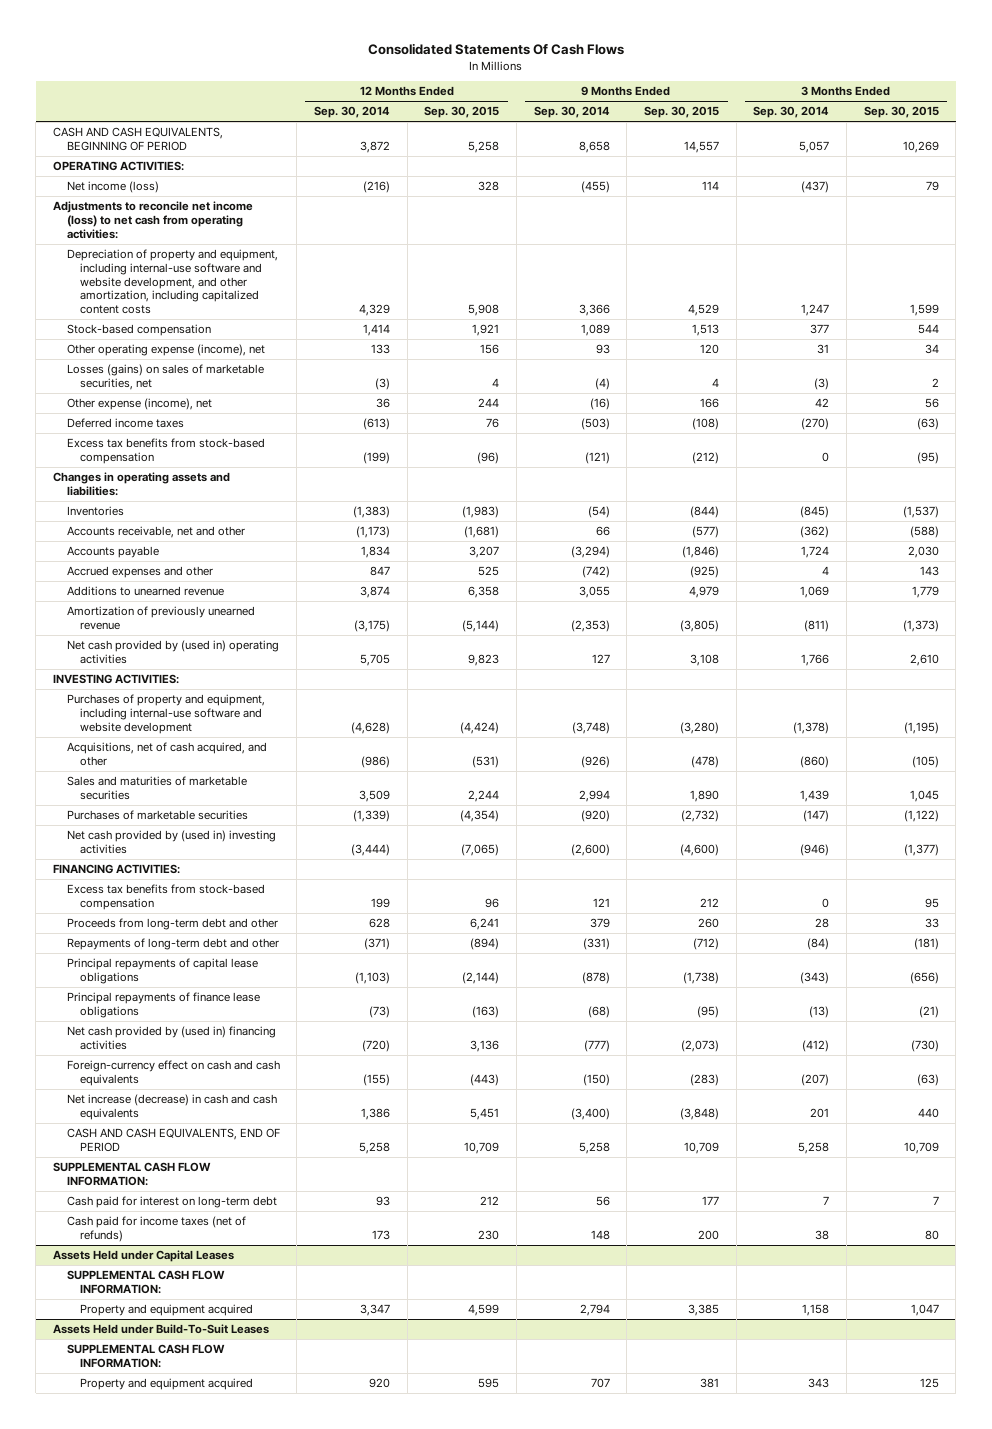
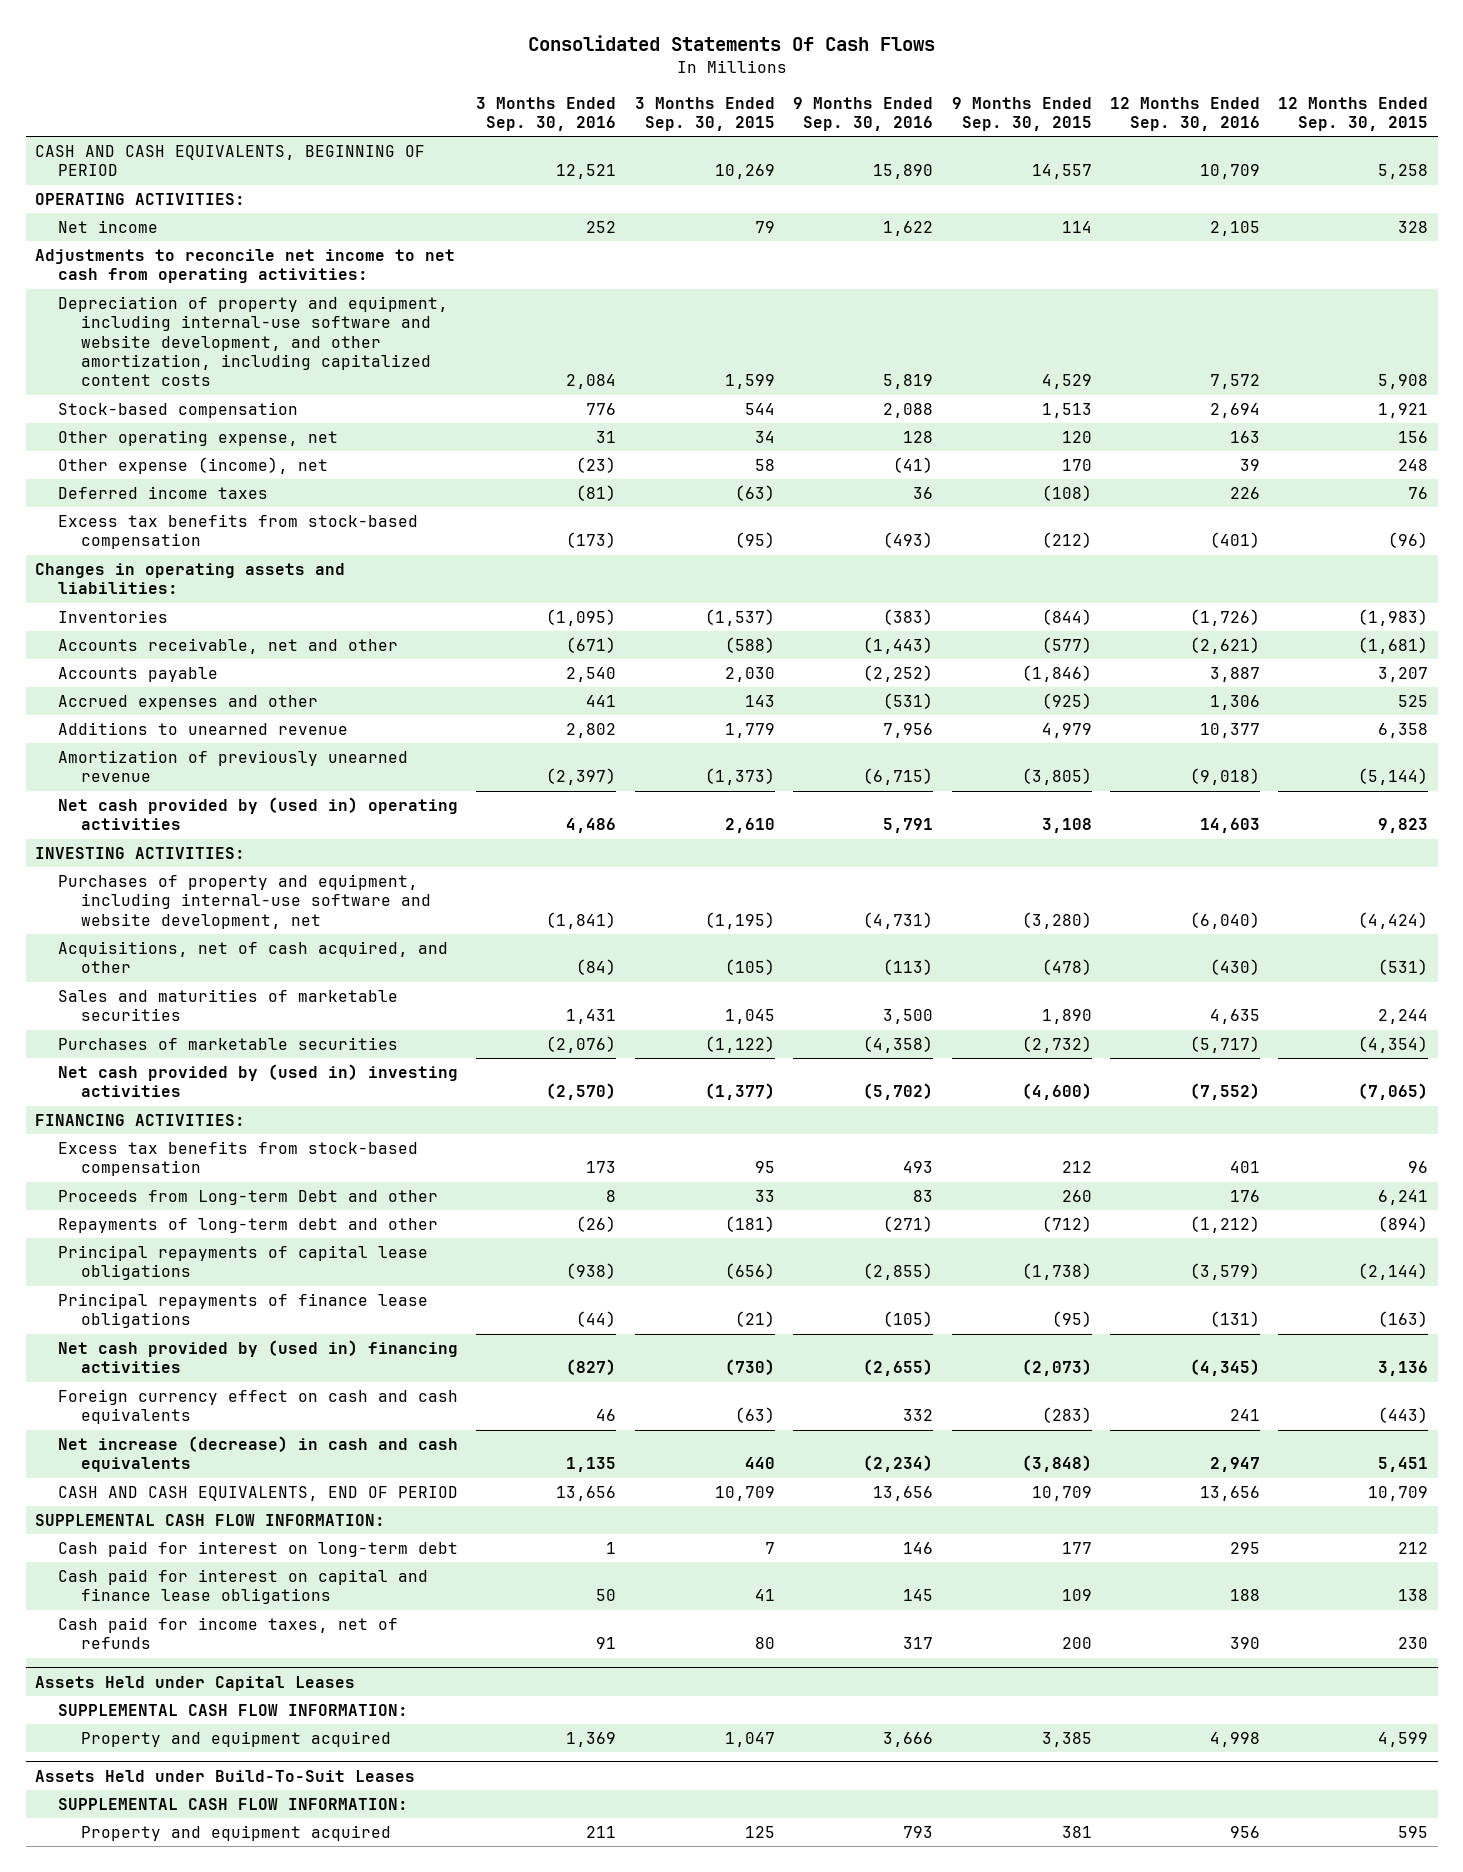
[313,106,390,119] Sep. 30, 2014 -> none
[533,106,610,119] Sep. 30, 2014 -> none
[753,106,830,119] Sep. 30, 2014 -> none
none -> [476,96,617,132] 3 Months Ended Sep. 30, 2016
none -> [793,96,934,132] 9 Months Ended Sep. 30, 2016
none -> [1109,96,1260,132] 12 Months Ended Sep. 30, 2016
[66,181,159,194] Net income (loss) -> [58,220,159,234] Net income
[52,201,253,239] Adjustments to reconcile net income (loss) to net cash from operating activities: -> [34,249,455,284] Adjustments to reconcile net income to net cash from operating activities:
[66,364,264,390] Losses (gains) on sales of marketable securities, net -> none
[66,344,265,357] Other operating expense (income), net -> [58,430,339,447] Other operating expense, net
[478,398,500,408] 244 -> [1398,459,1429,472] 248
[700,398,720,409] 166 -> [1061,459,1092,472] 170
[924,398,939,409] 56 -> [754,459,775,472] 58
[66,694,265,734] Purchases of property and equipment, including internal-use software and website development -> [58,874,432,929] Purchases of property and equipment, including internal-use software and website development, net
[66,918,278,931] Proceeds from long-term debt and other -> [58,1190,439,1206] Proceeds from Long-term Debt and other
[66,1060,280,1086] Foreign-currency effect on cash and cash equivalents -> [58,1389,459,1425] Foreign currency effect on cash and cash equivalents
none -> [58,1569,429,1605] Cash paid for interest on capital and finance lease obligations
[66,1216,246,1242] Cash paid for income taxes (net of refunds) -> [58,1617,399,1650] Cash paid for income taxes, net of refunds

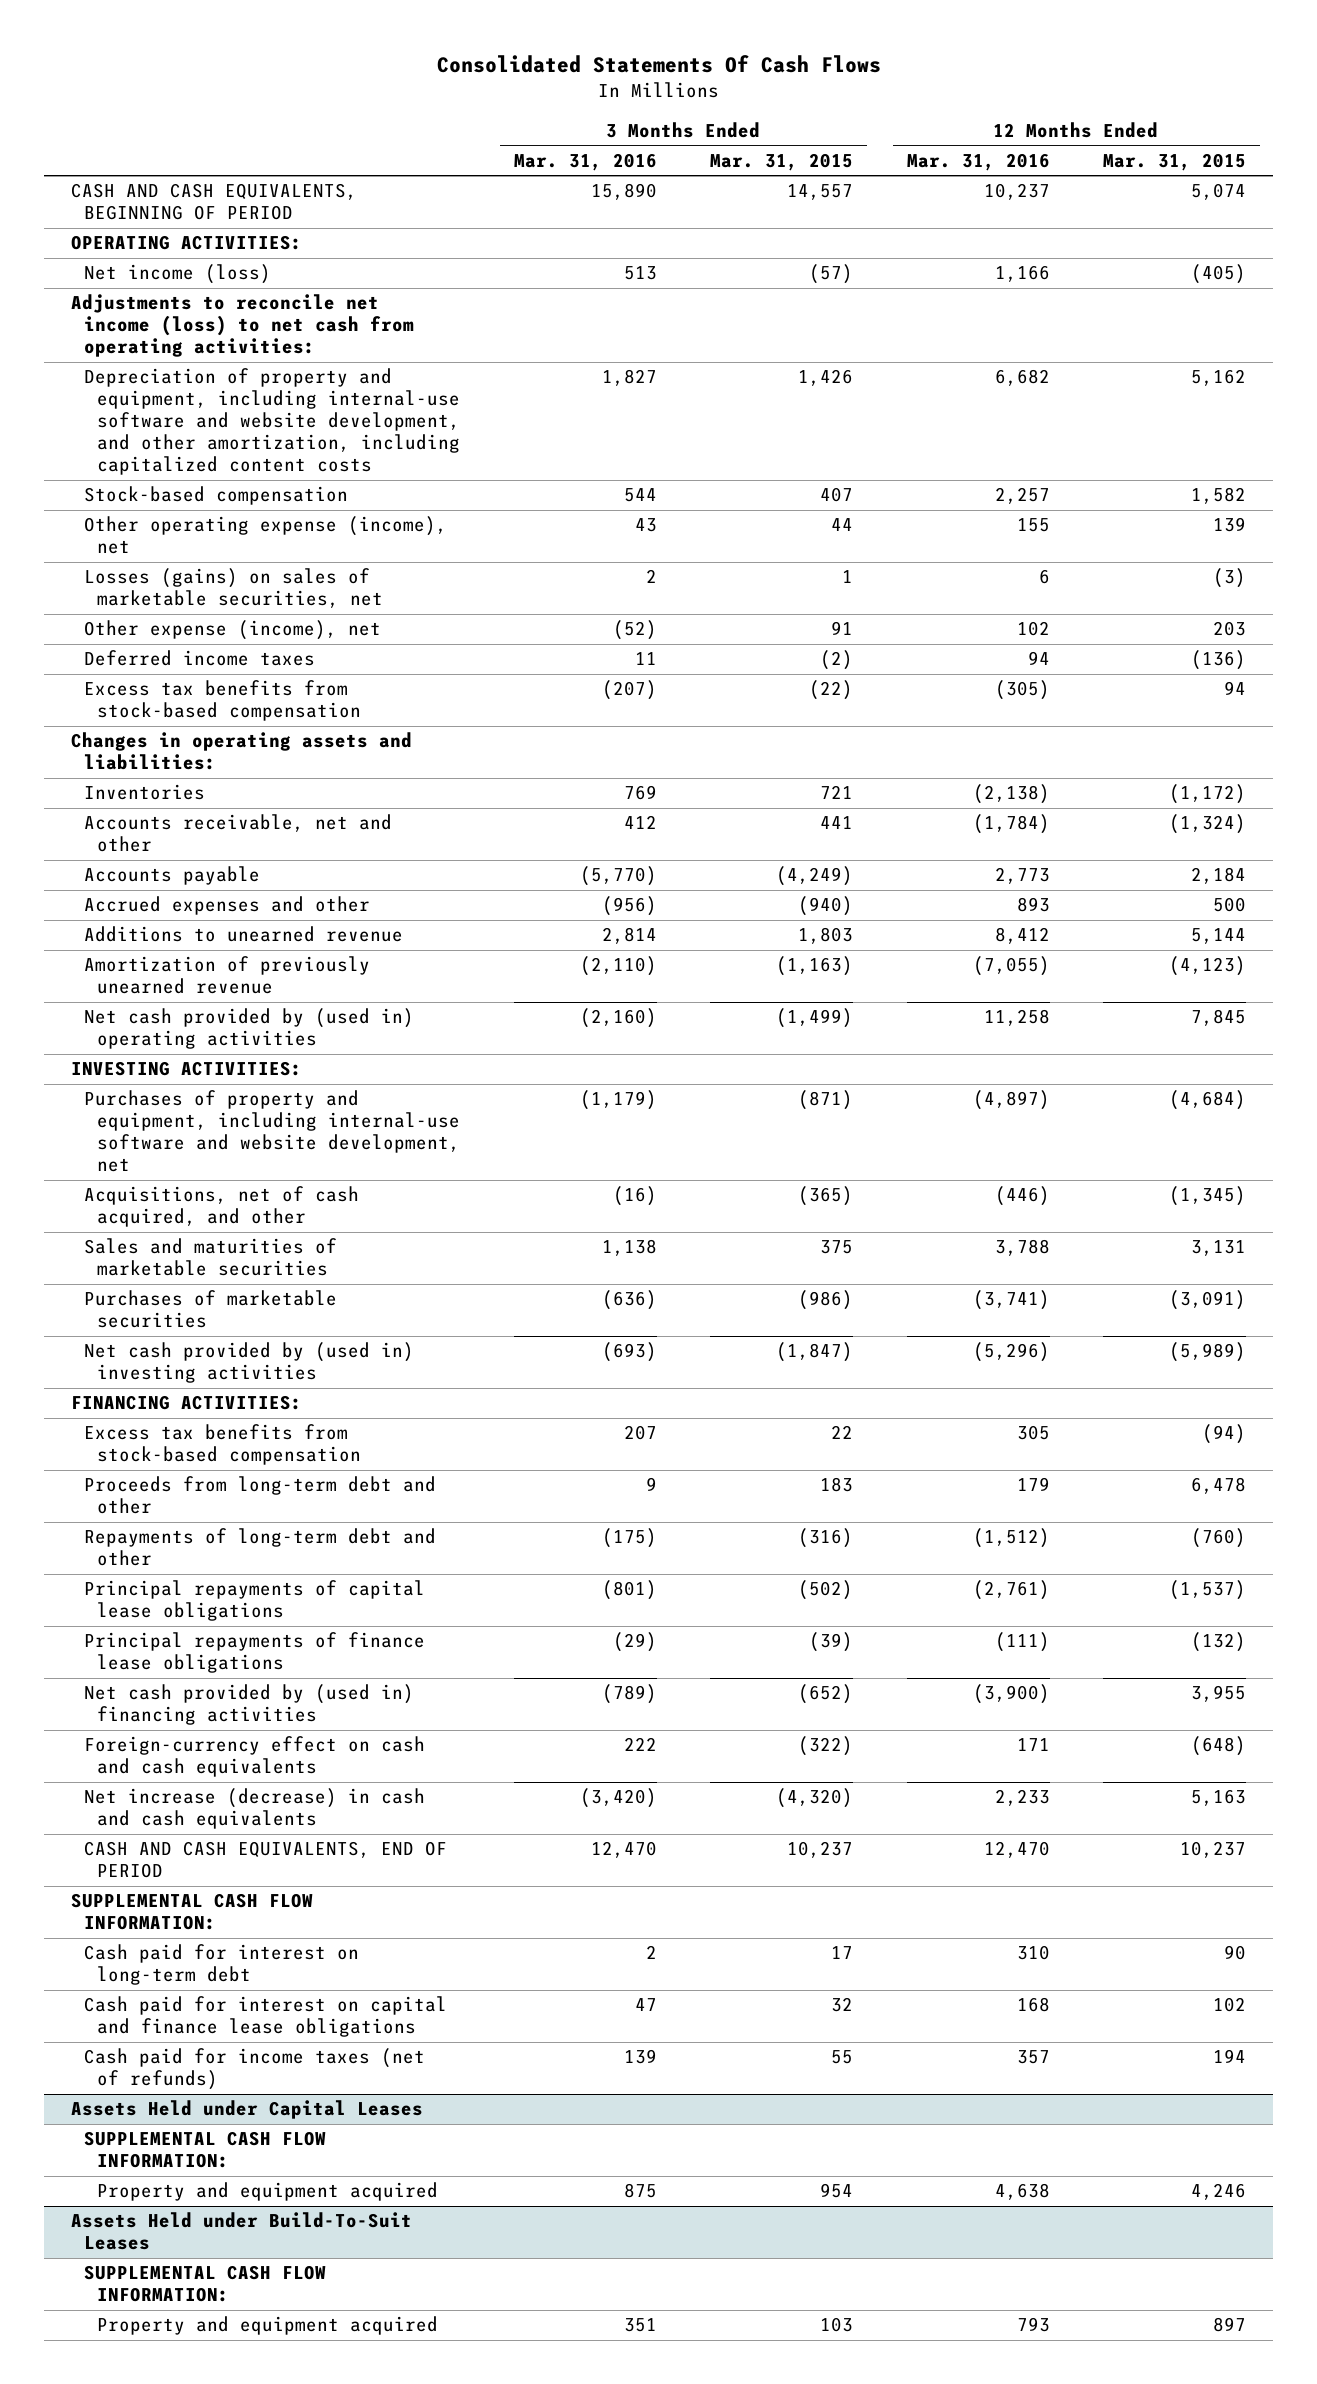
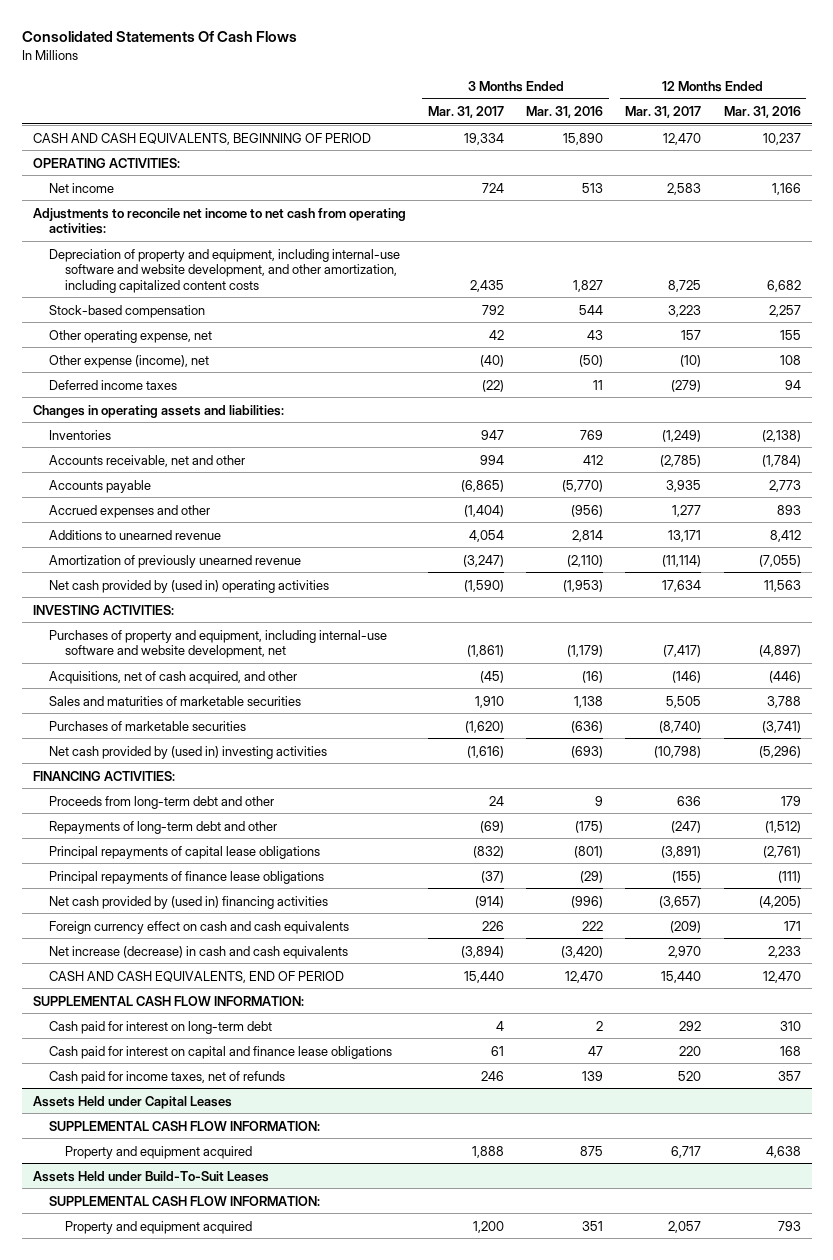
[710,152,854,171] Mar. 31, 2015 -> none
[1103,152,1247,171] Mar. 31, 2015 -> none
none -> [427,106,504,119] Mar. 31, 2017
none -> [625,106,702,119] Mar. 31, 2017
[83,264,271,285] Net income (loss) -> [48,182,114,193] Net income
[70,294,414,358] Adjustments to reconcile net income (loss) to net cash from operating activities: -> [32,207,406,235] Adjustments to reconcile net income to net cash from operating activities:
[83,568,383,609] Losses (gains) on sales of marketable securities, net -> none
[83,516,447,555] Other operating expense (income), net -> [48,329,212,343] Other operating expense, net
[612,620,657,641] (52) -> [579,354,604,367] (50)
[1016,621,1050,637] 102 -> [779,354,801,365] 108
[83,680,361,722] Excess tax benefits from stock-based compensation -> none
[579,1008,657,1029] (2,160) -> [563,579,604,592] (1,953)
[983,1009,1050,1027] 11,258 -> [763,579,801,592] 11,563
[83,1424,361,1466] Excess tax benefits from stock-based compensation -> none
[601,1684,657,1705] (789) -> [571,895,604,908] (996)
[972,1684,1050,1705] (3,900) -> [758,895,801,908] (4,205)
[83,1736,425,1778] Foreign-currency effect on cash and cash equivalents -> [48,920,349,934] Foreign currency effect on cash and cash equivalents
[83,2048,425,2091] Cash paid for income taxes (net of refunds) -> [48,1070,285,1084] Cash paid for income taxes, net of refunds

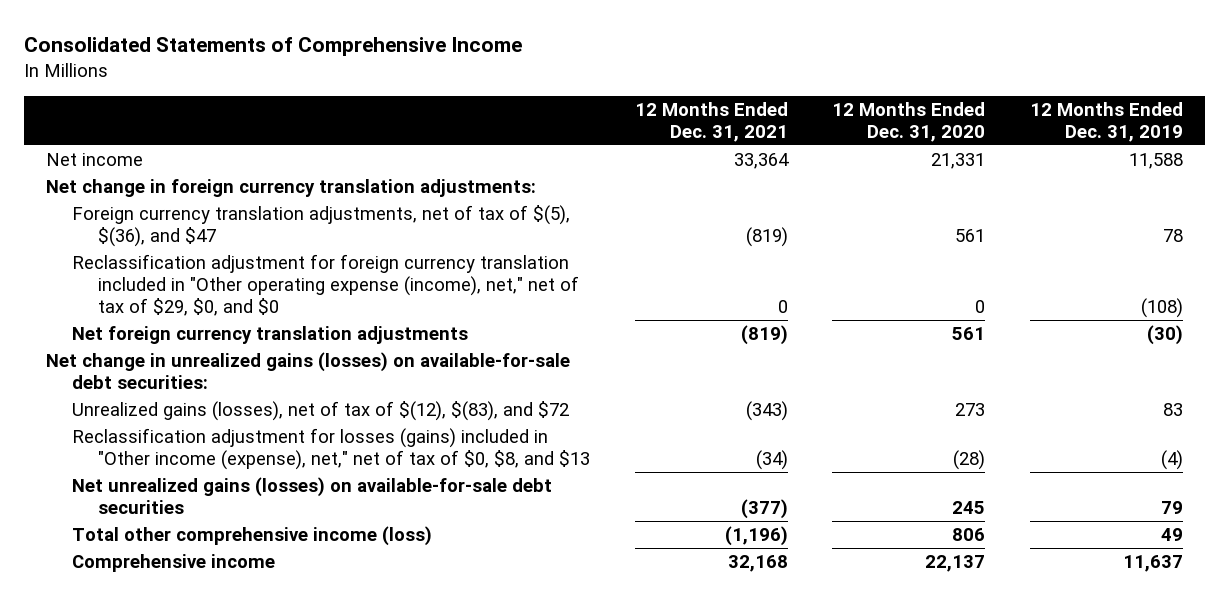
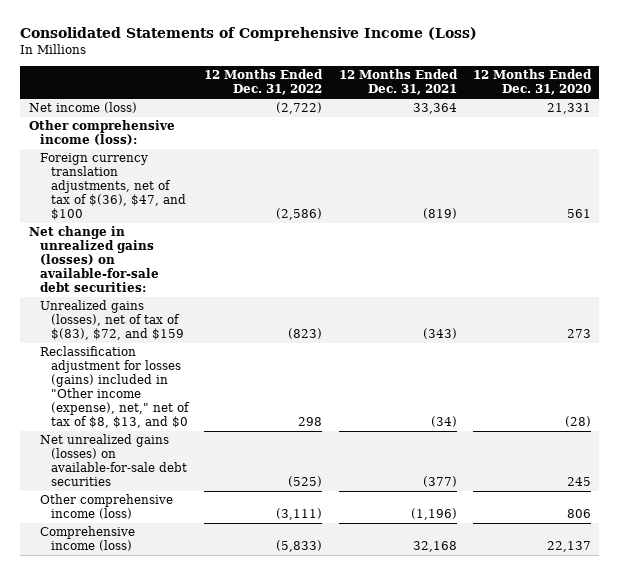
[23,37,522,57] Consolidated Statements of Comprehensive Income -> [20,27,478,42] Consolidated Statements of Comprehensive Income (Loss)
[1029,101,1183,142] 12 Months Ended Dec. 31, 2019 -> none
none -> [204,69,324,96] 12 Months Ended Dec. 31, 2022
[45,178,536,197] Net change in foreign currency translation adjustments: -> none
[72,253,580,317] Reclassification adjustment for foreign currency translation included in "Other operating expense (income), net," net of tax of $29, $0, and $0 -> none
[72,325,469,344] Net foreign currency translation adjustments -> none
[45,152,143,166] Net income -> [28,102,137,114] Net income (loss)
none -> [28,120,175,146] Other comprehensive income (loss):
[72,204,571,248] Foreign currency translation adjustments, net of tax of $(5), $(36), and $47 -> [39,153,186,220] Foreign currency translation adjustments, net of tax of $(36), $47, and $100
[72,400,570,421] Unrealized gains (losses), net of tax of $(12), $(83), and $72 -> [39,300,184,341] Unrealized gains (losses), net of tax of $(83), $72, and $159
[72,427,591,471] Reclassification adjustment for losses (gains) included in "Other income (expense), net," net of tax of $0, $8, and $13 -> [39,346,190,428] Reclassification adjustment for losses (gains) included in "Other income (expense), net," net of tax of $8, $13, and $0
[72,525,433,546] Total other comprehensive income (loss) -> [39,494,173,520] Other comprehensive income (loss)
[72,553,276,572] Comprehensive income -> [39,526,135,552] Comprehensive income (loss)

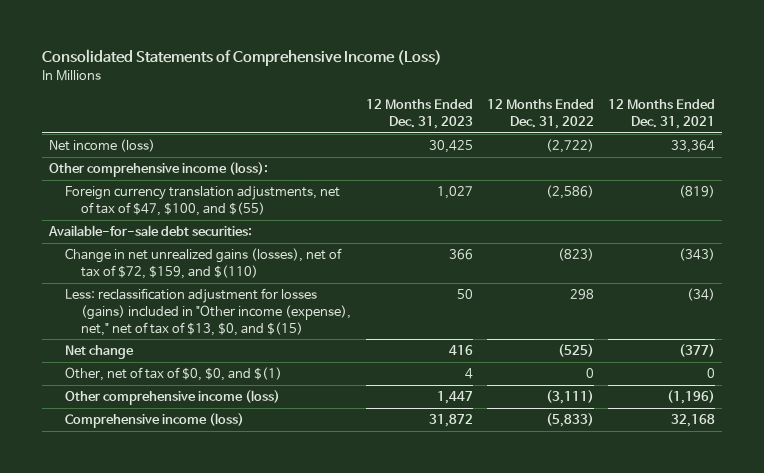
[472,69,592,96] 12 Months Ended Dec. 31, 2020 -> none
none -> [365,99,473,130] 12 Months Ended Dec. 31, 2023
[39,153,186,220] Foreign currency translation adjustments, net of tax of $(36), $47, and $100 -> [65,186,341,216] Foreign currency translation adjustments, net of tax of $47, $100, and $(55)
[28,226,159,292] Net change in unrealized gains (losses) on available-for-sale debt securities: -> [47,225,252,237] Available-for-sale debt securities:
[39,300,184,341] Unrealized gains (losses), net of tax of $(83), $72, and $159 -> [65,248,343,279] Change in net unrealized gains (losses), net of tax of $72, $159, and $(110)
[39,346,190,428] Reclassification adjustment for losses (gains) included in "Other income (expense), net," net of tax of $8, $13, and $0 -> [65,288,352,336] Less: reclassification adjustment for losses (gains) included in "Other income (expense), net," net of tax of $13, $0, and $(15)
[39,434,187,487] Net unrealized gains (losses) on available-for-sale debt securities -> [65,345,135,360] Net change
none -> [65,367,283,382] Other, net of tax of $0, $0, and $(1)

